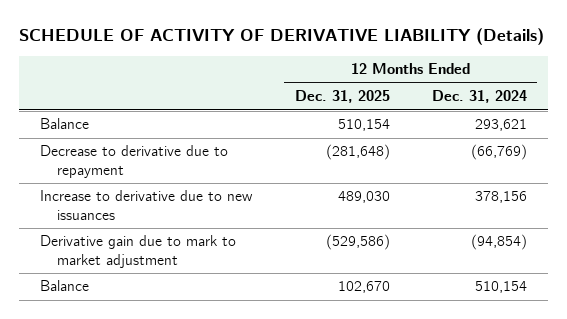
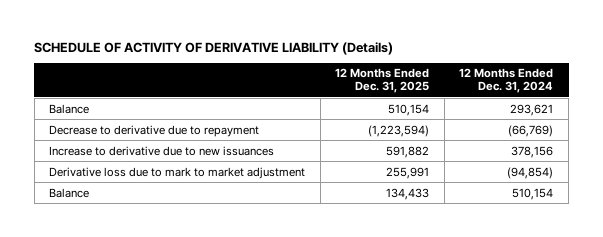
[325,144,390,161] (281,648) -> [368,124,430,137] (1,223,594)
[337,191,390,204] 489,030 -> [386,145,430,158] 591,882
[40,235,237,268] Derivative gain due to mark to market adjustment -> [49,166,306,179] Derivative loss due to mark to market adjustment
[325,234,390,251] (529,586) -> [386,166,430,179] 255,991
[337,281,390,294] 102,670 -> [386,187,430,200] 134,433

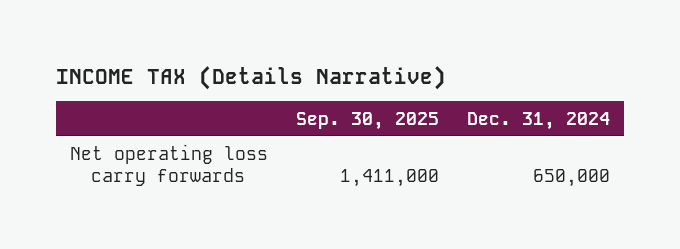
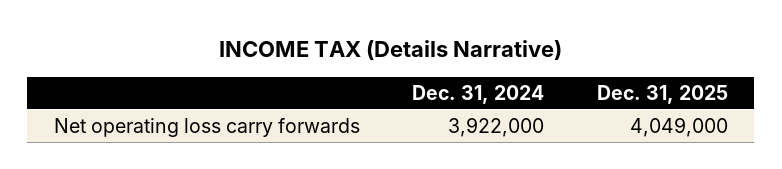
[296,111,440,130] Sep. 30, 2025 -> none
none -> [596,84,728,104] Dec. 31, 2025
[532,169,610,188] 650,000 -> [448,117,545,138] 3,922,000

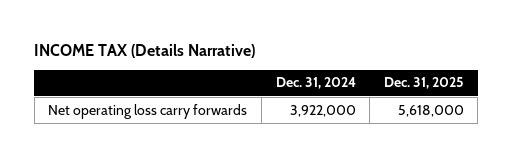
[629,117,728,138] 4,049,000 -> [397,104,464,117] 5,618,000

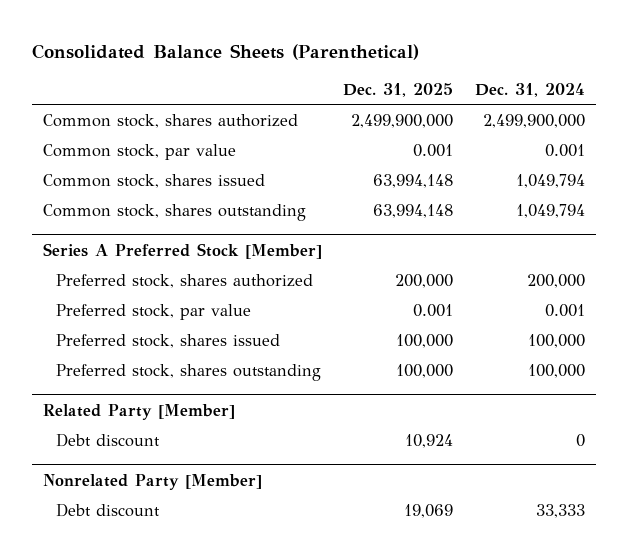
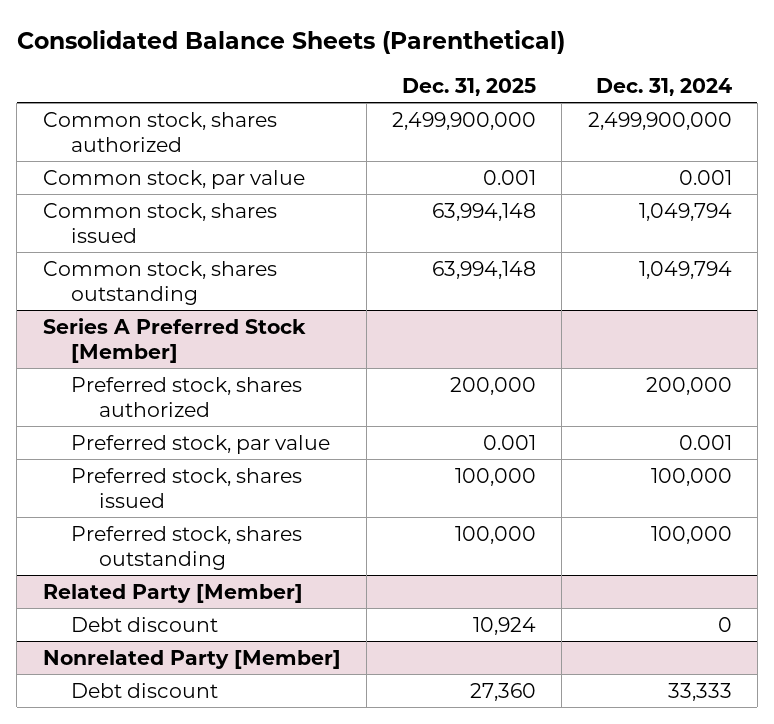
[404,503,454,518] 19,069 -> [470,682,537,701] 27,360

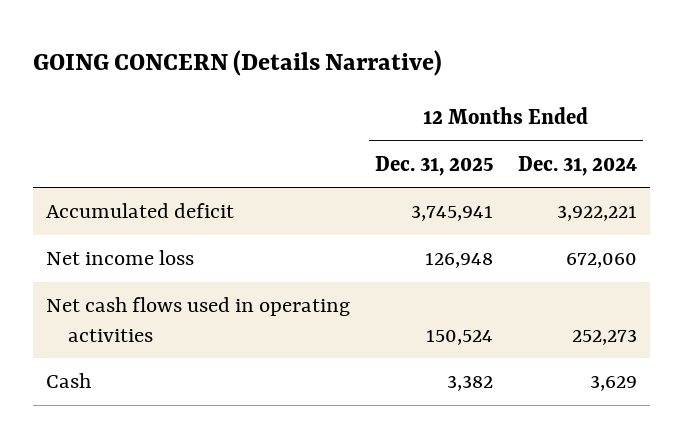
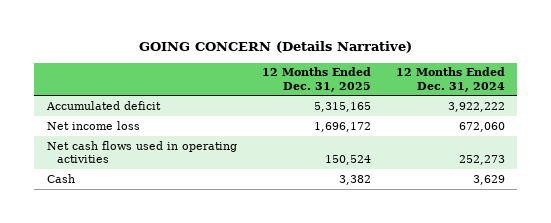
[410,205,493,222] 3,745,941 -> [313,101,371,112] 5,315,165
[557,205,638,222] 3,922,221 -> [447,101,505,112] 3,922,222
[424,253,493,269] 126,948 -> [313,121,371,132] 1,696,172

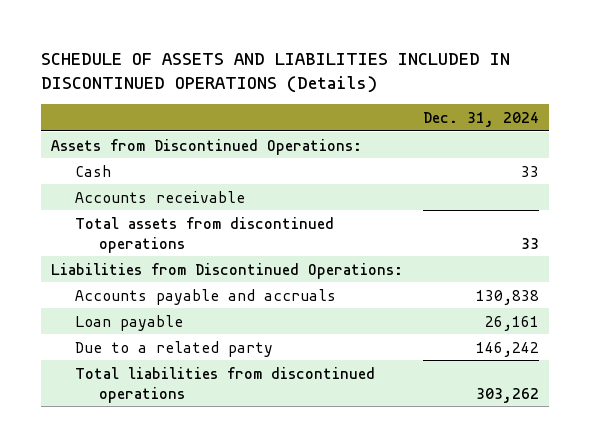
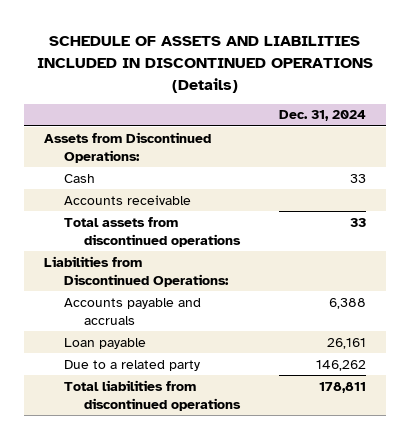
[475,289,539,305] 130,838 -> [329,297,367,309] 6,388
[475,341,539,357] 146,242 -> [316,359,367,371] 146,262
[475,387,539,403] 303,262 -> [319,381,367,393] 178,811

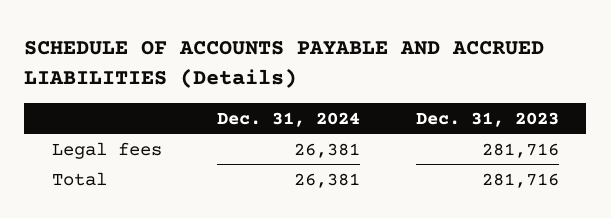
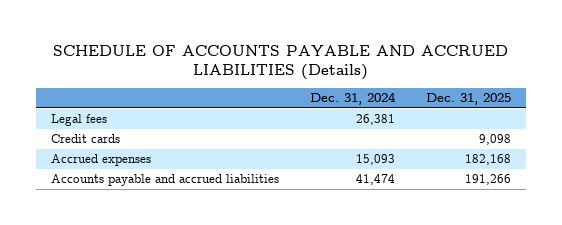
[415,111,559,127] Dec. 31, 2023 -> none
none -> [425,93,511,106] Dec. 31, 2025
[52,171,108,186] Total -> none
none -> [51,134,121,144] Credit cards
none -> [51,154,152,167] Accrued expenses
none -> [51,174,280,187] Accounts payable and accrued liabilities

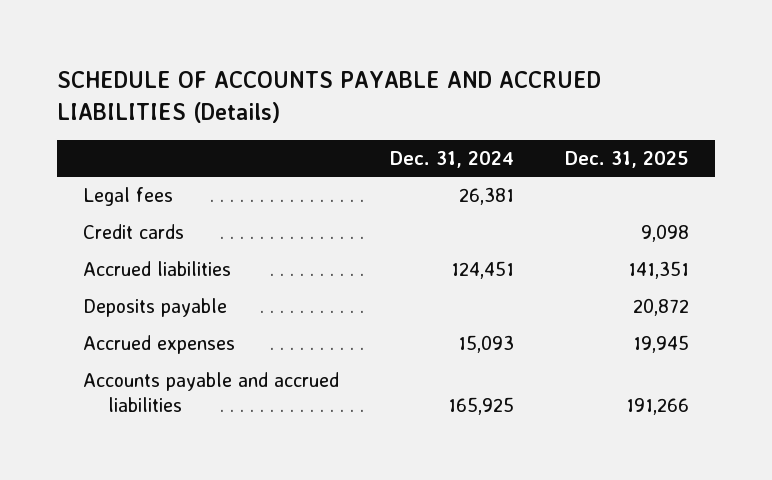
none -> [82,261,231,277] Accrued liabilities
none -> [82,298,227,318] Deposits payable
[464,154,511,166] 182,168 -> [632,335,689,354] 19,945
[356,174,396,186] 41,474 -> [447,396,514,415] 165,925

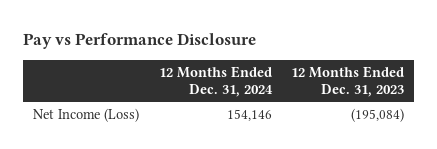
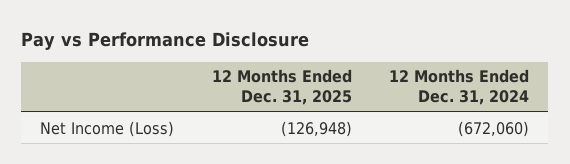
[291,65,405,97] 12 Months Ended Dec. 31, 2023 -> none
none -> [211,69,352,106] 12 Months Ended Dec. 31, 2025
[226,108,272,121] 154,146 -> [458,120,530,137] (672,060)

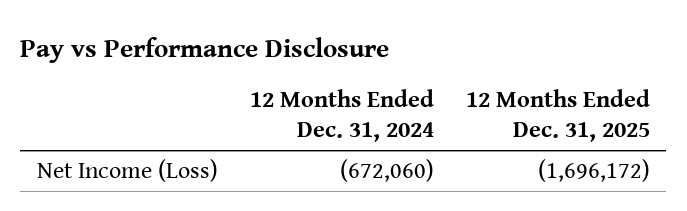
[280,120,352,137] (126,948) -> [538,159,651,183] (1,696,172)

